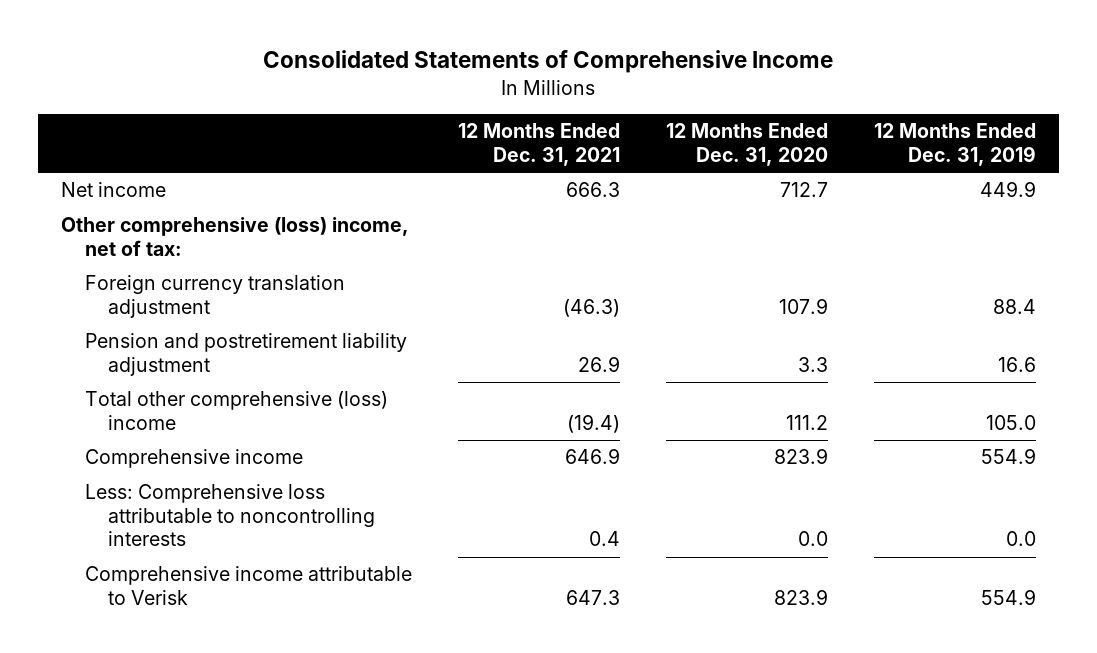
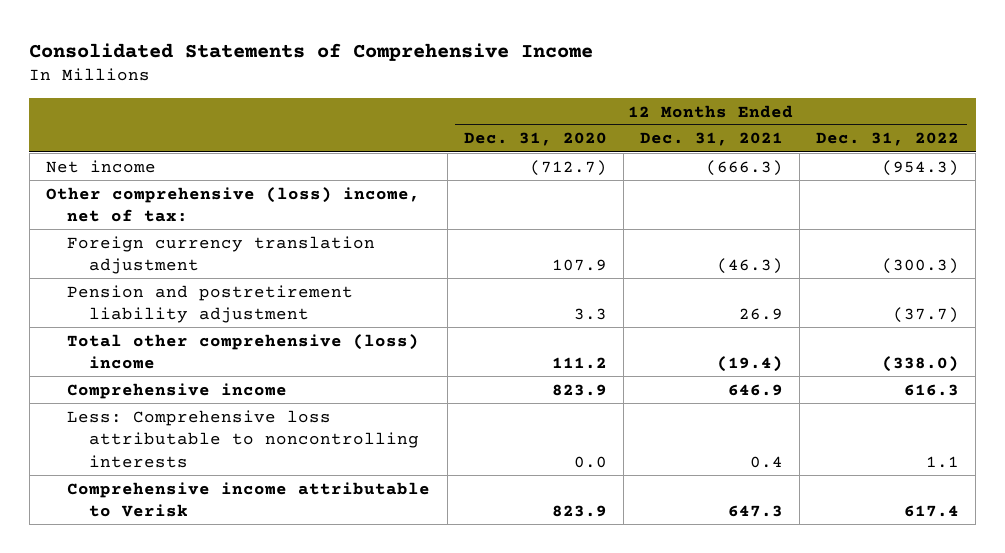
[873,123,1036,166] 12 Months Ended Dec. 31, 2019 -> none
none -> [815,132,959,147] Dec. 31, 2022
[565,182,620,198] 666.3 -> [705,159,783,176] (666.3)
[779,182,828,198] 712.7 -> [529,159,607,176] (712.7)

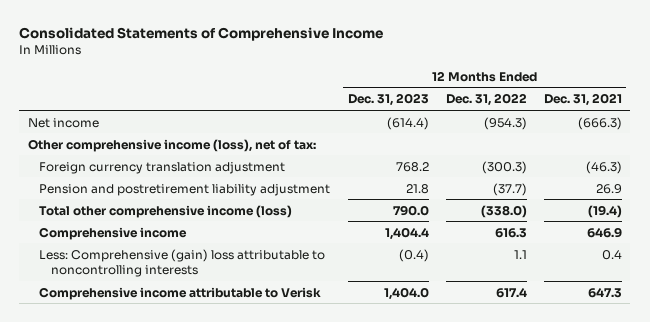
[463,132,607,147] Dec. 31, 2020 -> none
none -> [347,93,429,107] Dec. 31, 2023
[45,186,420,223] Other comprehensive (loss) income, net of tax: -> [28,138,317,152] Other comprehensive income (loss), net of tax:
[67,333,420,370] Total other comprehensive (loss) income -> [39,204,293,218] Total other comprehensive income (loss)
[67,409,420,468] Less: Comprehensive loss attributable to noncontrolling interests -> [39,248,326,277] Less: Comprehensive (gain) loss attributable to noncontrolling interests

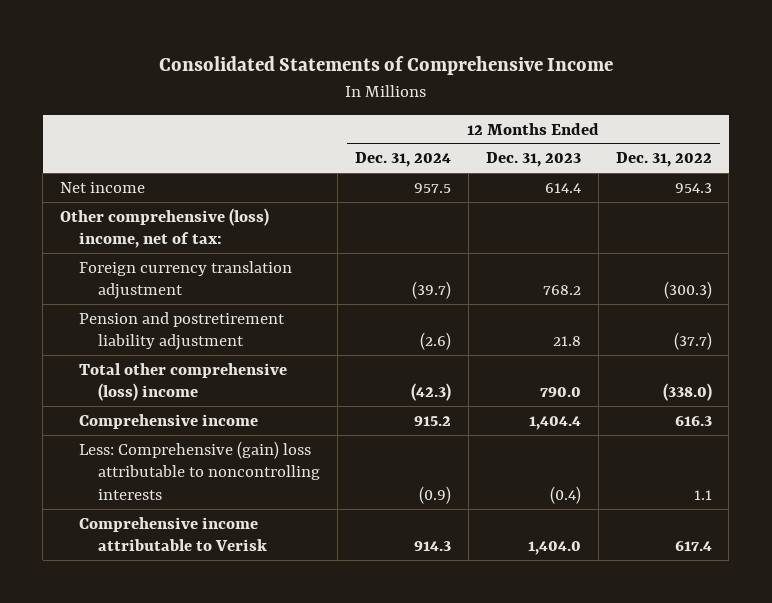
[543,93,622,107] Dec. 31, 2021 -> none
none -> [355,152,452,168] Dec. 31, 2024
[386,116,429,130] (614.4) -> [544,182,581,193] 614.4
[483,116,527,130] (954.3) -> [674,182,712,193] 954.3
[28,138,317,152] Other comprehensive income (loss), net of tax: -> [59,207,269,249] Other comprehensive (loss) income, net of tax:
[39,204,293,218] Total other comprehensive income (loss) -> [79,362,288,402] Total other comprehensive (loss) income

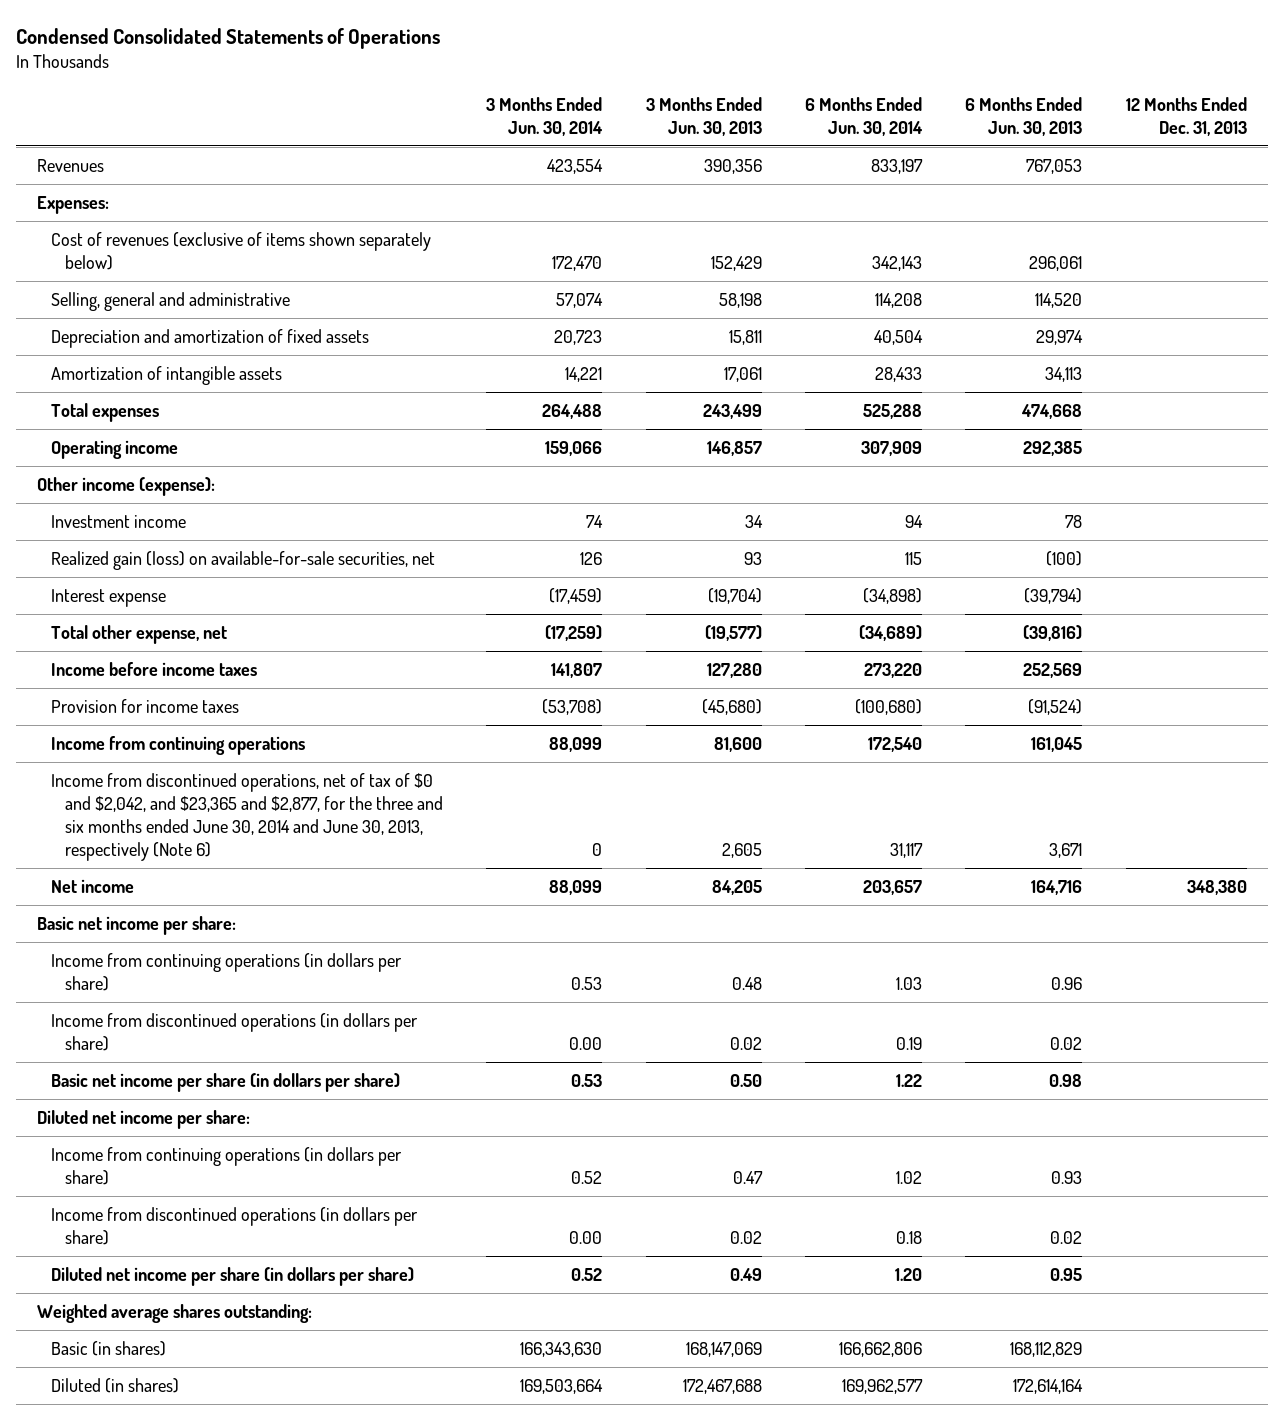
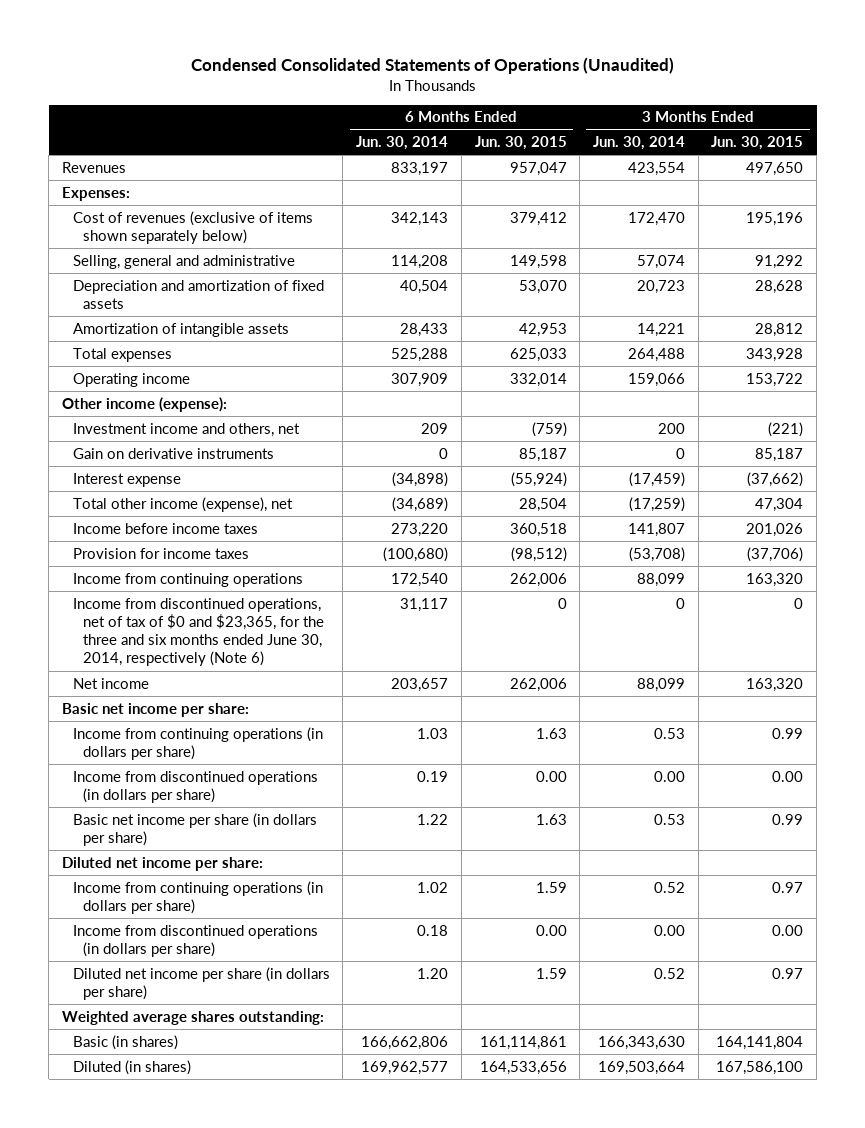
[15,27,440,49] Condensed Consolidated Statements of Operations -> [190,57,674,75] Condensed Consolidated Statements of Operations (Unaudited)
[645,97,762,137] 3 Months Ended Jun. 30, 2013 -> none
[965,97,1083,137] 6 Months Ended Jun. 30, 2013 -> none
[1125,97,1247,137] 12 Months Ended Dec. 31, 2013 -> none
none -> [474,136,567,151] Jun. 30, 2015
none -> [711,136,804,151] Jun. 30, 2015
[51,550,436,570] Realized gain (loss) on available-for-sale securities, net -> none
[51,514,187,528] Investment income -> [72,422,300,437] Investment income and others, net
[586,514,604,528] 74 -> [657,422,685,434] 200
[904,514,923,528] 94 -> [421,422,449,434] 209
none -> [72,447,274,459] Gain on derivative instruments
[51,624,228,644] Total other expense, net -> [72,496,293,512] Total other income (expense), net
[51,772,443,862] Income from discontinued operations, net of tax of $0 and $2,042, and $23,365 and $2,877, for the three and six months ended June 30, 2014 and June 30, 2013, respectively (Note 6) -> [72,597,325,667] Income from discontinued operations, net of tax of $0 and $23,365, for the three and six months ended June 30, 2014, respectively (Note 6)

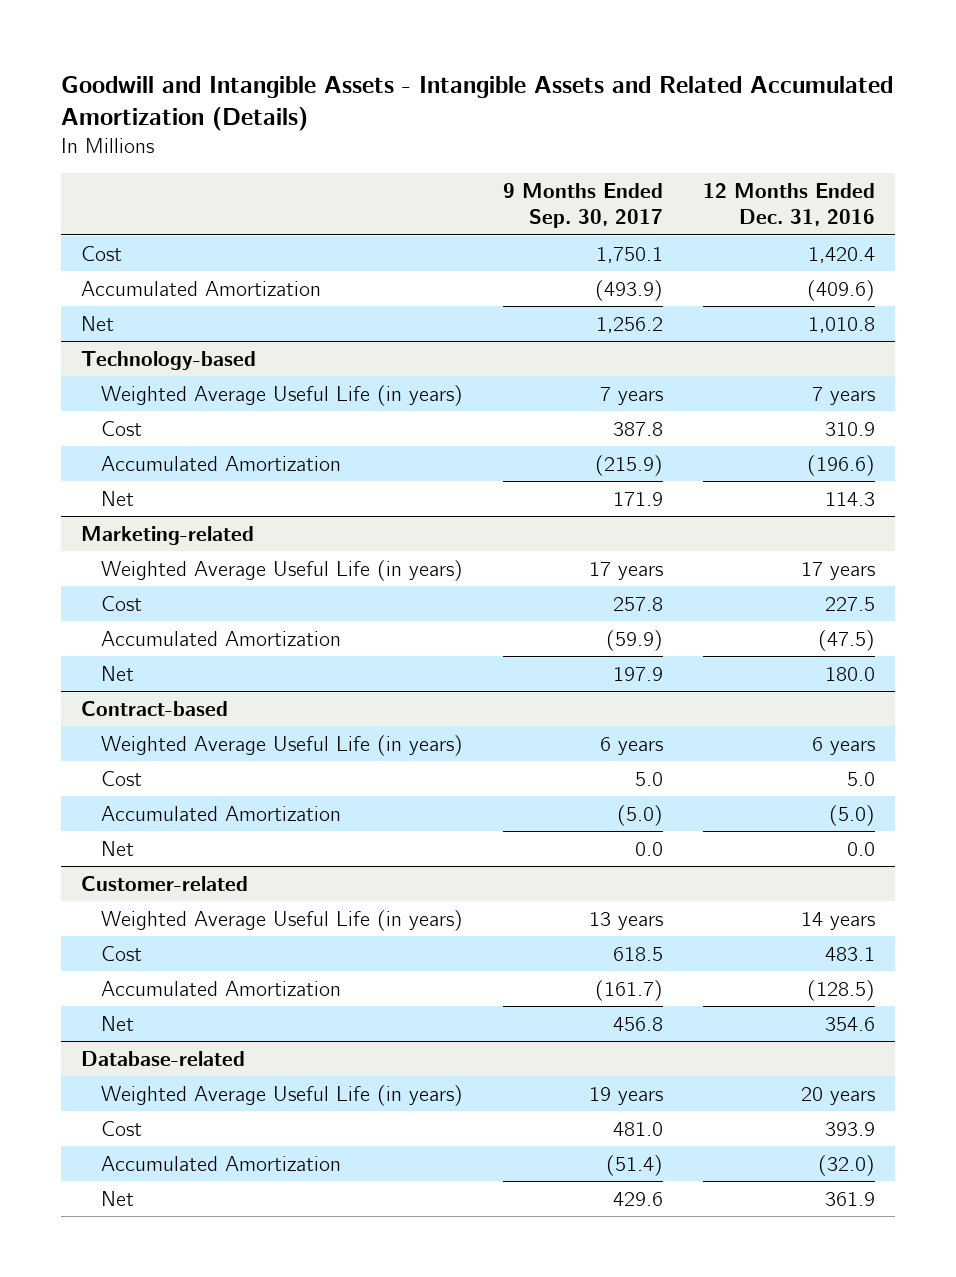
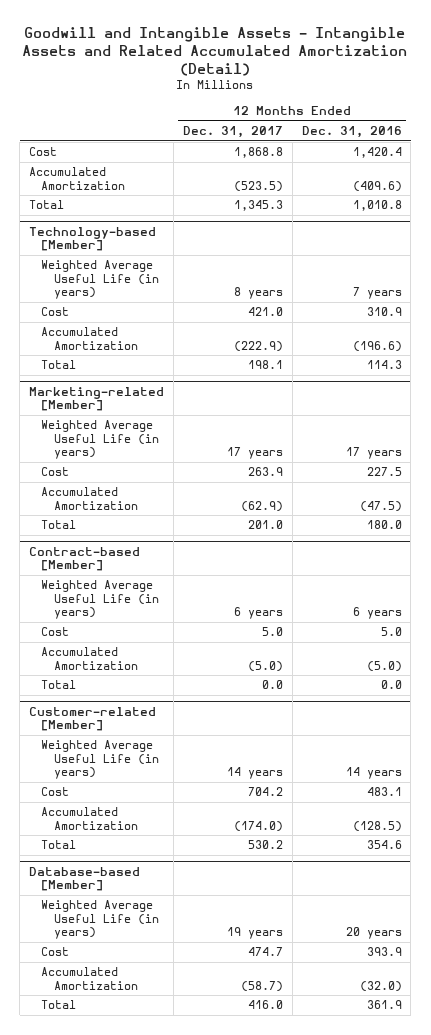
[61,76,894,132] Goodwill and Intangible Assets - Intangible Assets and Related Accumulated Amortization (Details) -> [22,26,408,76] Goodwill and Intangible Assets - Intangible Assets and Related Accumulated Amortization (Detail)
[502,183,663,228] 9 Months Ended Sep. 30, 2017 -> none
none -> [182,126,283,139] Dec. 31, 2017
[81,315,115,331] Net -> [28,200,64,210] Total
[81,350,257,370] Technology-based -> [28,227,156,252] Technology-based [Member]
[100,490,134,506] Net -> [41,360,77,370] Total
[81,525,255,545] Marketing-related -> [28,387,164,412] Marketing-related [Member]
[100,665,134,681] Net -> none
none -> [41,520,77,530] Total
[81,700,229,716] Contract-based -> [28,547,140,572] Contract-based [Member]
[100,840,134,856] Net -> none
none -> [41,680,77,690] Total
[81,875,249,891] Customer-related -> [28,707,156,732] Customer-related [Member]
[81,1050,246,1066] Database-related -> none
[100,1015,134,1031] Net -> [41,840,77,850] Total
none -> [28,867,140,892] Database-based [Member]
[100,1190,134,1206] Net -> [41,1000,77,1010] Total

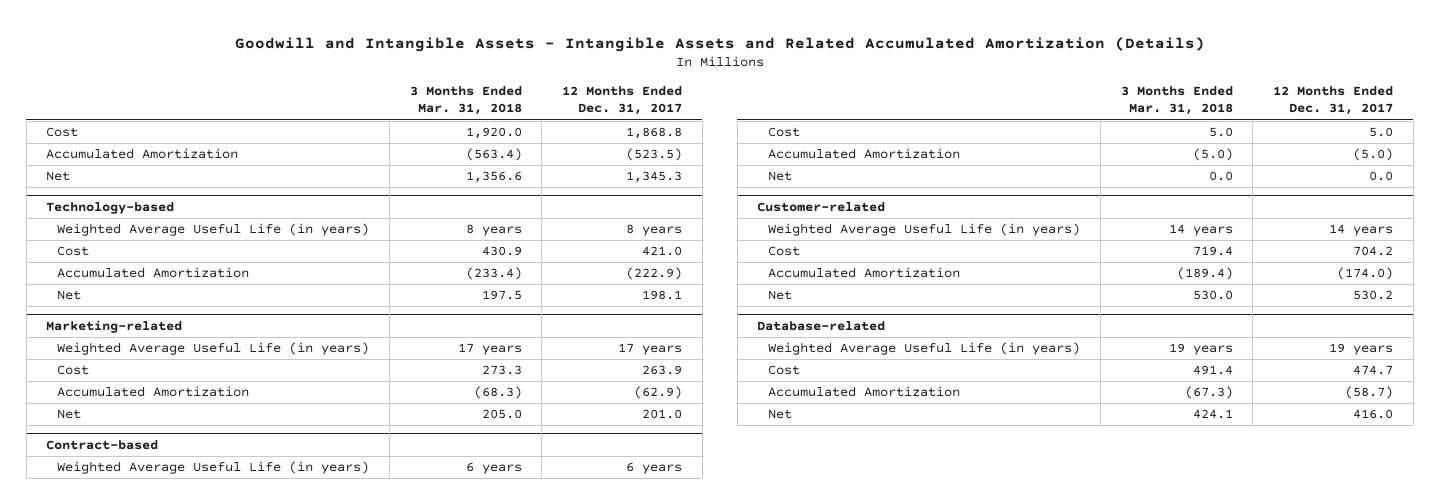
[22,26,408,76] Goodwill and Intangible Assets - Intangible Assets and Related Accumulated Amortization (Detail) -> [234,36,1205,52] Goodwill and Intangible Assets - Intangible Assets and Related Accumulated Amortization (Details)
[301,126,402,139] Dec. 31, 2016 -> none
none -> [409,86,522,116] 3 Months Ended Mar. 31, 2018
[28,200,64,210] Total -> [46,171,71,182] Net
[28,227,156,252] Technology-based [Member] -> [46,201,175,214] Technology-based
[41,360,77,370] Total -> [57,290,82,301] Net
[28,387,164,412] Marketing-related [Member] -> [46,319,183,333] Marketing-related
[41,520,77,530] Total -> none
none -> [57,409,82,420] Net
[28,547,140,572] Contract-based [Member] -> [46,439,159,450] Contract-based
[41,680,77,690] Total -> none
none -> [768,171,793,182] Net
[28,707,156,732] Customer-related [Member] -> [757,201,886,212] Customer-related
[28,867,140,892] Database-based [Member] -> none
[41,840,77,850] Total -> [768,290,793,301] Net
none -> [757,320,886,331] Database-related
[41,1000,77,1010] Total -> [768,409,793,420] Net

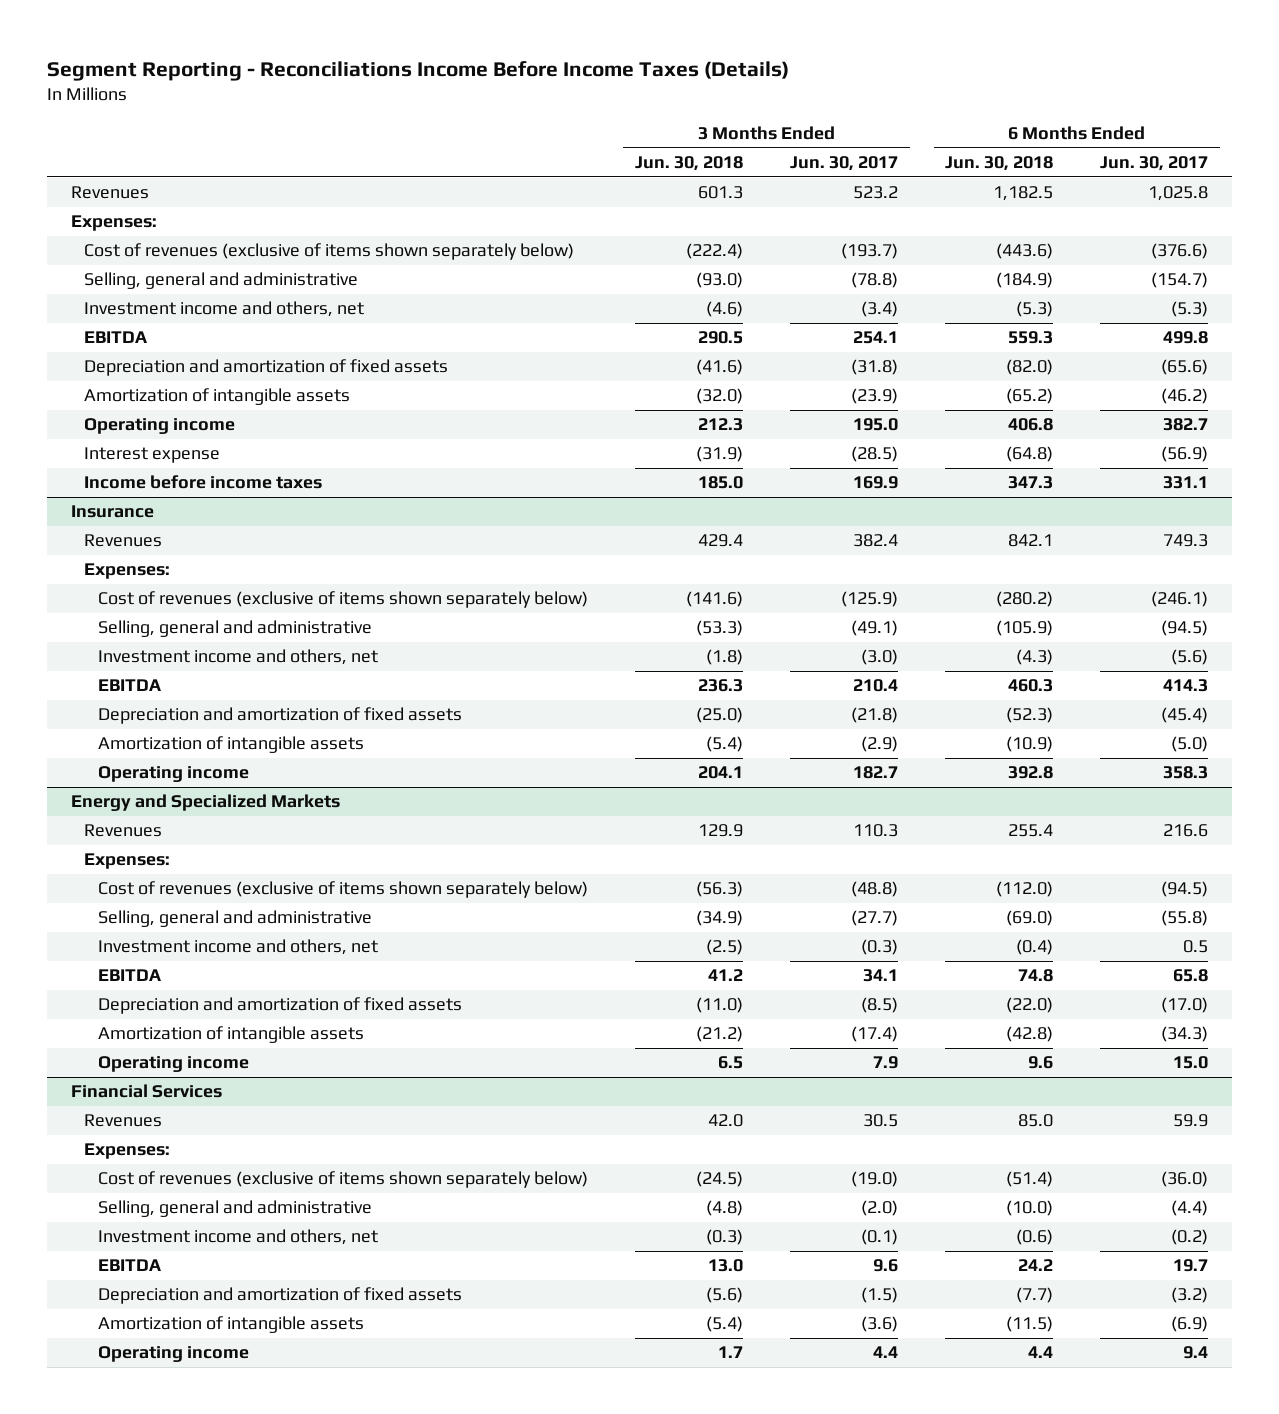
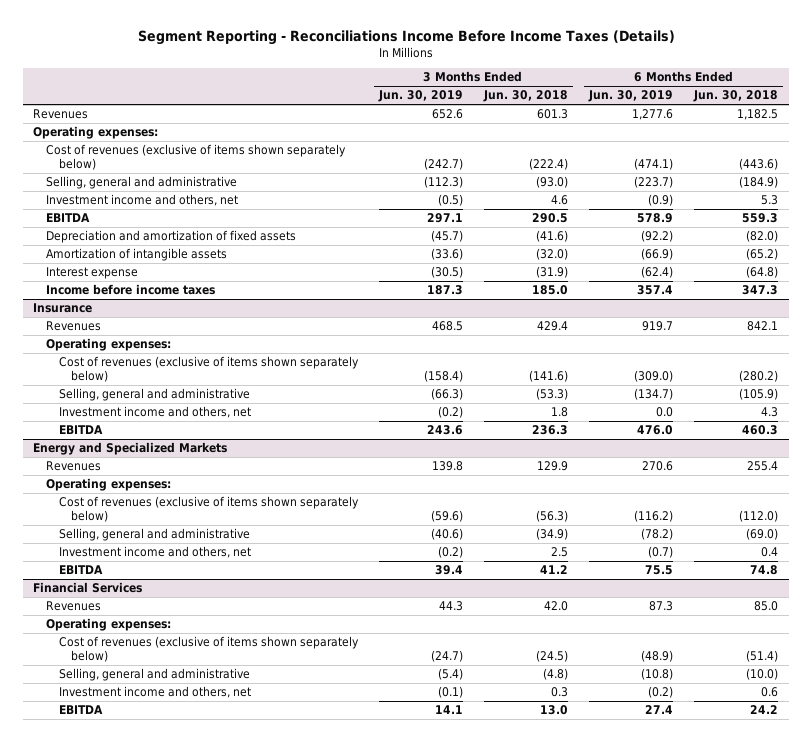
[790,156,899,172] Jun. 30, 2017 -> none
[1100,156,1209,172] Jun. 30, 2017 -> none
none -> [377,90,463,103] Jun. 30, 2019
none -> [588,90,674,103] Jun. 30, 2019
[71,215,158,232] Expenses: -> [33,126,159,140] Operating expenses:
[706,301,744,318] (4.6) -> [550,195,568,206] 4.6
[1016,301,1054,318] (5.3) -> [761,195,779,206] 5.3
[84,418,236,435] Operating income -> none
[84,563,171,580] Expenses: -> [46,338,172,352] Operating expenses:
[706,649,744,666] (1.8) -> [550,407,568,418] 1.8
[1016,649,1054,666] (4.3) -> [761,407,779,418] 4.3
[97,707,462,725] Depreciation and amortization of fixed assets -> none
[97,736,364,754] Amortization of intangible assets -> none
[97,766,249,783] Operating income -> none
[84,853,171,870] Expenses: -> [46,478,172,492] Operating expenses:
[706,939,744,956] (2.5) -> [550,547,568,558] 2.5
[1016,939,1054,956] (0.4) -> [761,547,779,558] 0.4
[97,997,462,1015] Depreciation and amortization of fixed assets -> none
[97,1026,364,1044] Amortization of intangible assets -> none
[97,1056,249,1073] Operating income -> none
[84,1143,171,1160] Expenses: -> [46,618,172,632] Operating expenses:
[706,1229,744,1246] (0.3) -> [550,687,568,698] 0.3
[1016,1229,1054,1246] (0.6) -> [761,687,779,698] 0.6
[97,1287,462,1305] Depreciation and amortization of fixed assets -> none
[97,1316,364,1334] Amortization of intangible assets -> none
[97,1346,249,1363] Operating income -> none

